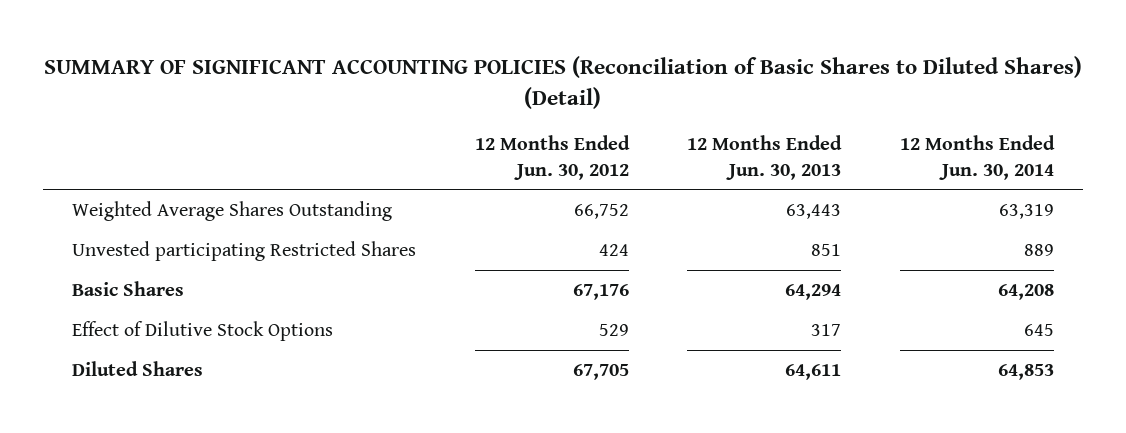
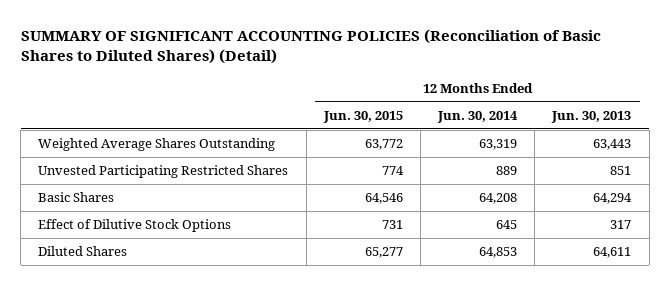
[474,135,630,180] 12 Months Ended Jun. 30, 2012 -> none
none -> [322,110,403,123] Jun. 30, 2015
[72,240,417,261] Unvested participating Restricted Shares -> [38,165,289,179] Unvested Participating Restricted Shares

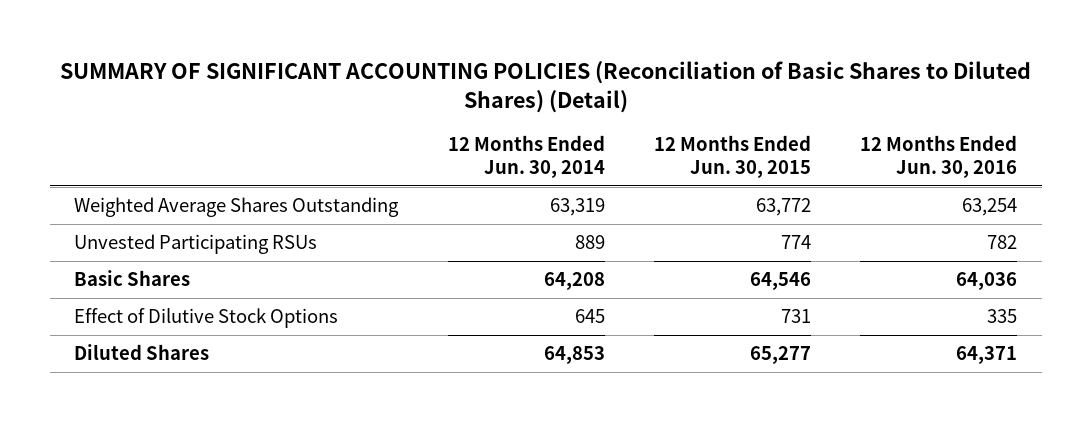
[551,110,632,123] Jun. 30, 2013 -> none
none -> [860,135,1018,179] 12 Months Ended Jun. 30, 2016
[38,165,289,179] Unvested Participating Restricted Shares -> [74,234,318,255] Unvested Participating RSUs

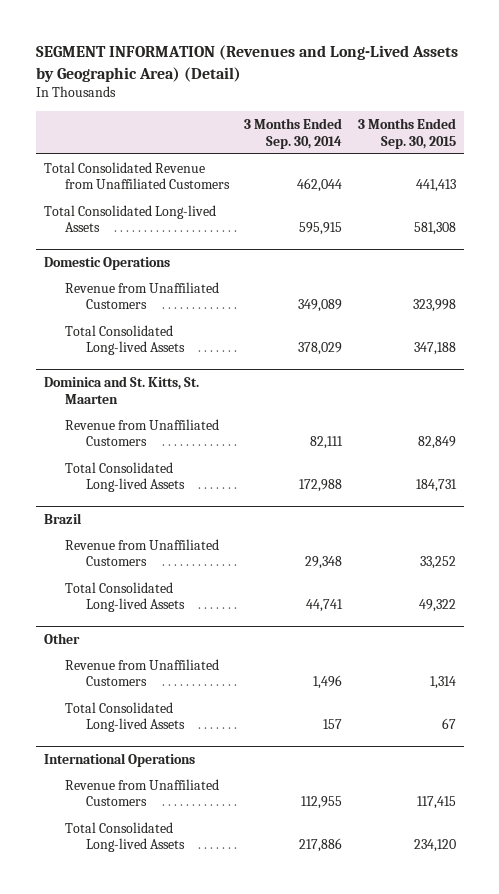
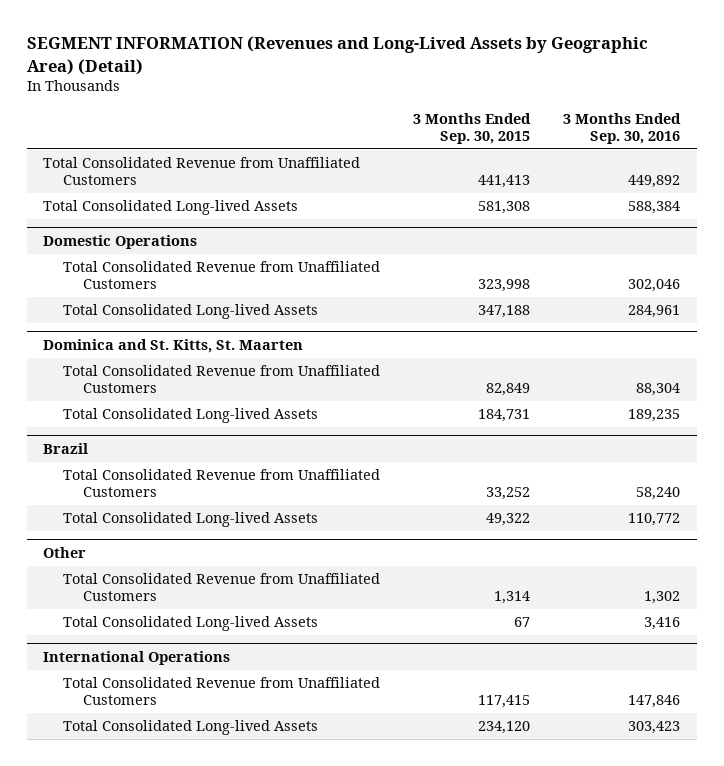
[244,117,343,149] 3 Months Ended Sep. 30, 2014 -> none
none -> [563,112,682,144] 3 Months Ended Sep. 30, 2016
[64,281,219,310] Revenue from Unaffiliated Customers -> [63,261,381,290] Total Consolidated Revenue from Unaffiliated Customers
[64,418,219,447] Revenue from Unaffiliated Customers -> [63,365,381,394] Total Consolidated Revenue from Unaffiliated Customers
[64,538,219,567] Revenue from Unaffiliated Customers -> [63,469,381,498] Total Consolidated Revenue from Unaffiliated Customers
[64,658,219,687] Revenue from Unaffiliated Customers -> [63,573,381,602] Total Consolidated Revenue from Unaffiliated Customers
[64,778,219,807] Revenue from Unaffiliated Customers -> [63,677,381,706] Total Consolidated Revenue from Unaffiliated Customers

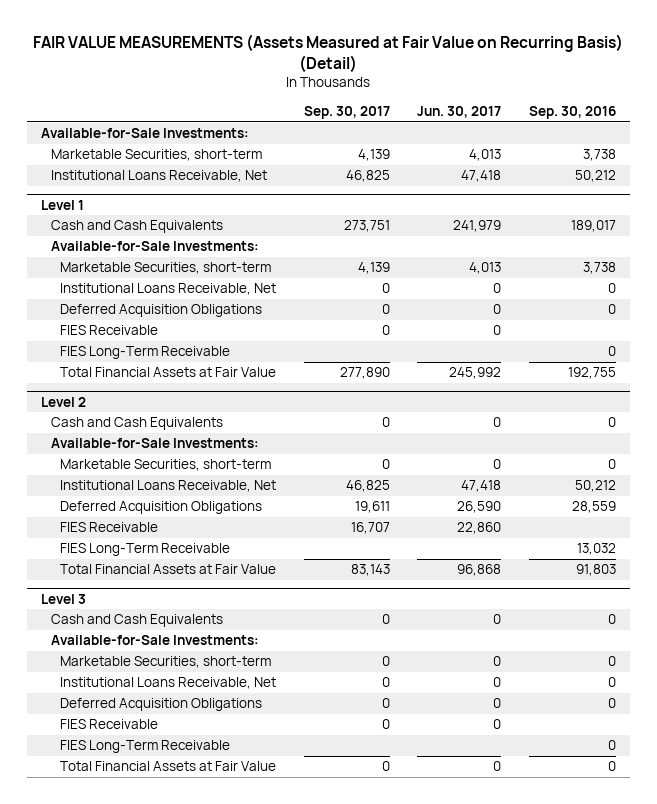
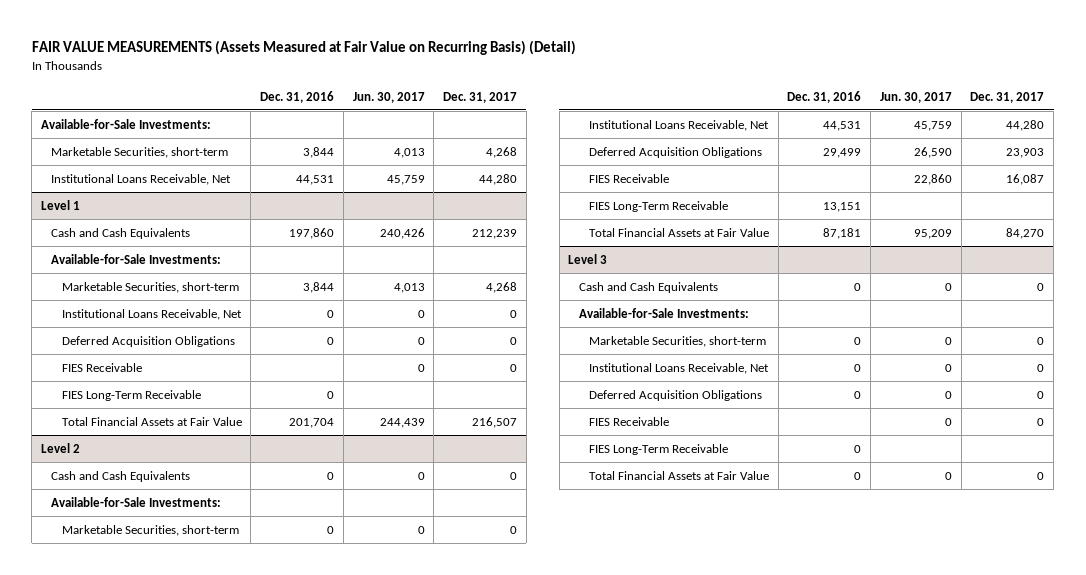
[303,106,390,120] Sep. 30, 2017 -> none
[529,106,617,120] Sep. 30, 2016 -> none
none -> [260,90,335,103] Dec. 31, 2016
none -> [443,91,518,103] Dec. 31, 2017
[461,170,502,183] 47,418 -> [386,174,425,185] 45,759
[453,220,502,233] 241,979 -> [379,227,425,239] 240,426
[449,367,502,380] 245,992 -> [379,417,425,428] 244,439
[461,480,502,493] 47,418 -> [913,120,952,131] 45,759
[457,564,502,577] 96,868 -> [913,228,952,239] 95,209

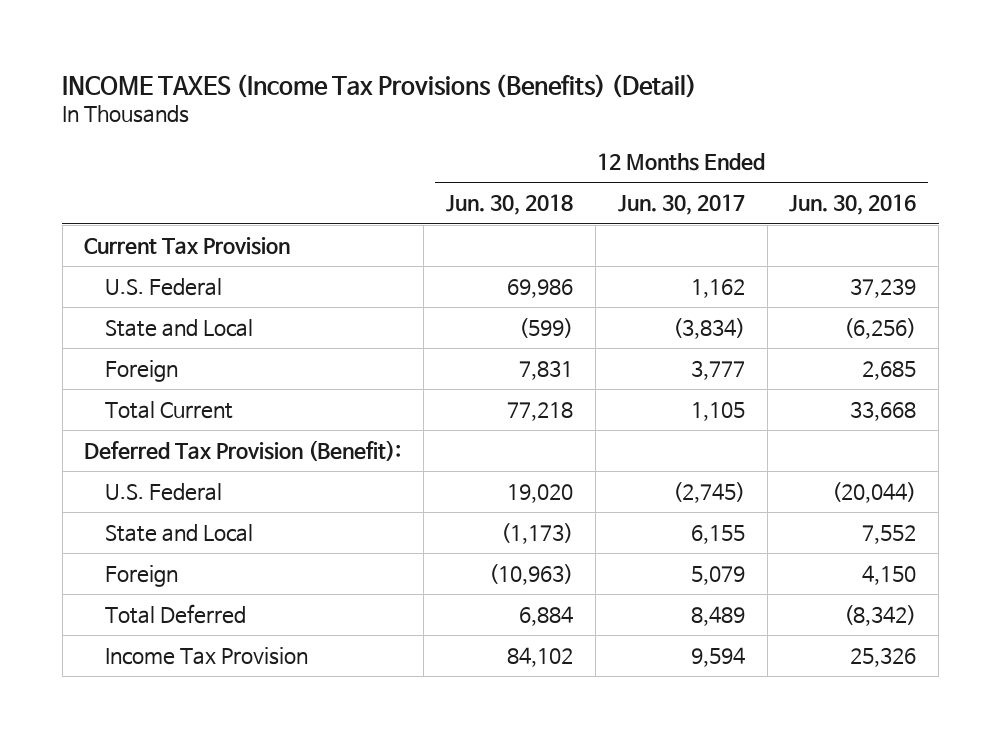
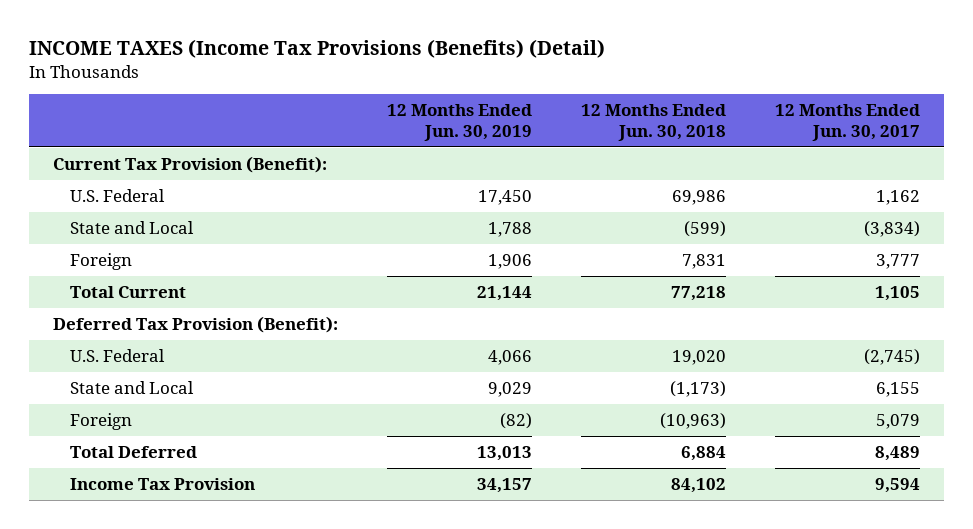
[789,194,917,216] Jun. 30, 2016 -> none
none -> [387,104,533,141] 12 Months Ended Jun. 30, 2019
[84,236,291,255] Current Tax Provision -> [53,156,328,174] Current Tax Provision (Benefit):

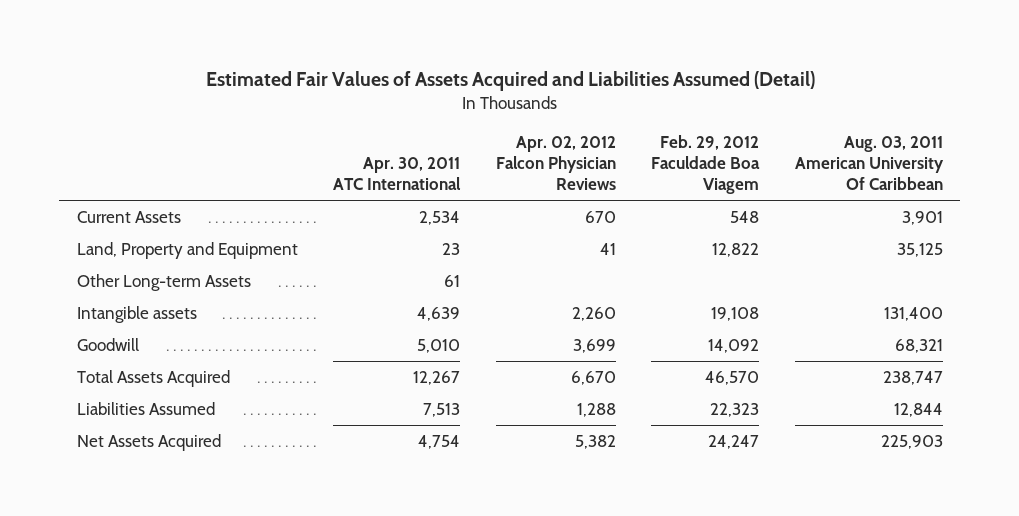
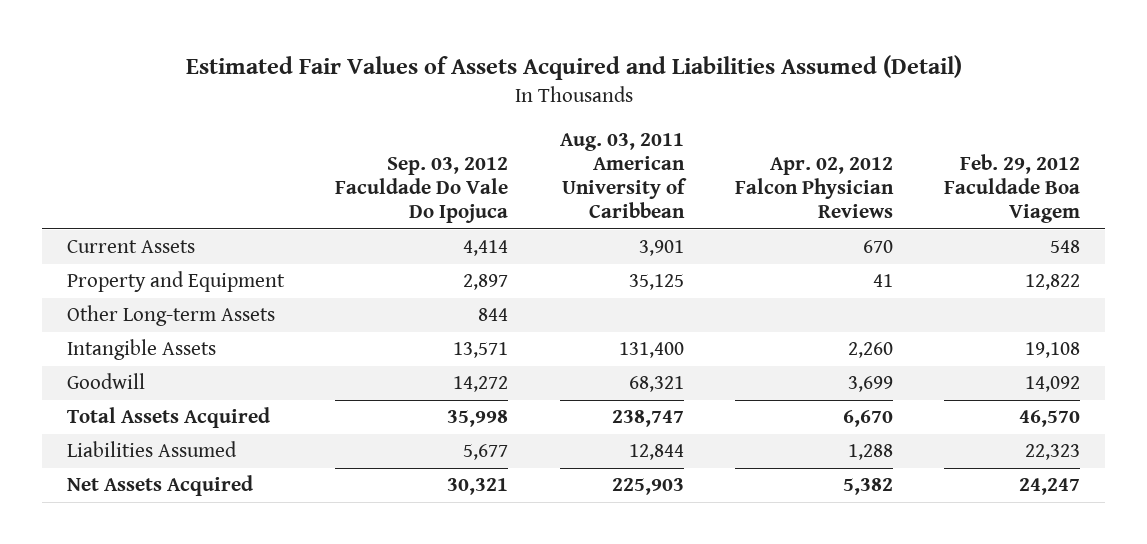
[333,157,462,191] Apr. 30, 2011 ATC International -> none
[794,136,944,191] Aug. 03, 2011 American University Of Caribbean -> none
none -> [335,157,509,224] Sep. 03, 2012 Faculdade Do Vale Do Ipojuca
none -> [559,132,687,219] Aug. 03, 2011 American University of Caribbean
[76,242,298,260] Land, Property and Equipment -> [67,271,286,293] Property and Equipment
[76,306,197,324] Intangible assets -> [67,339,217,361] Intangible Assets

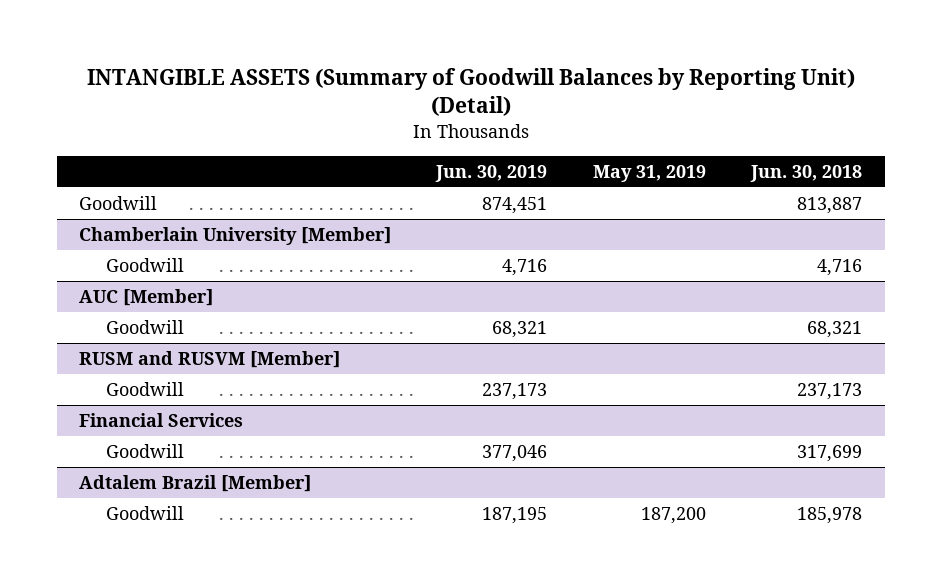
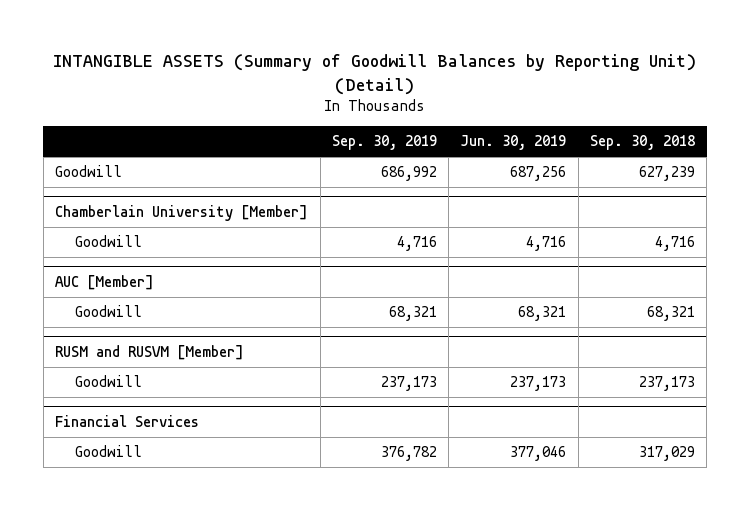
[592,164,706,182] May 31, 2019 -> none
[749,164,862,182] Jun. 30, 2018 -> none
none -> [331,135,437,151] Sep. 30, 2019
none -> [590,135,696,151] Sep. 30, 2018
[482,197,548,215] 874,451 -> [510,166,567,182] 687,256
[79,475,312,493] Adtalem Brazil [Member] -> none
[105,506,184,521] Goodwill -> none

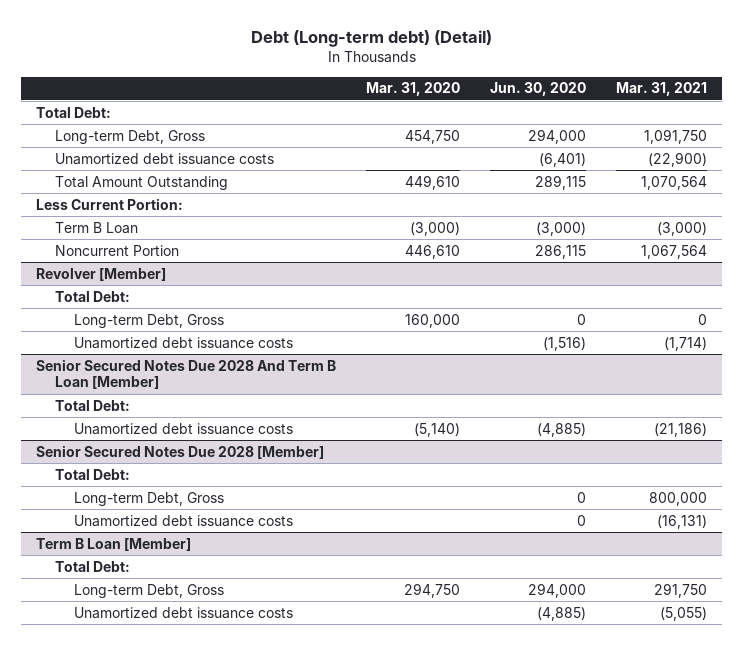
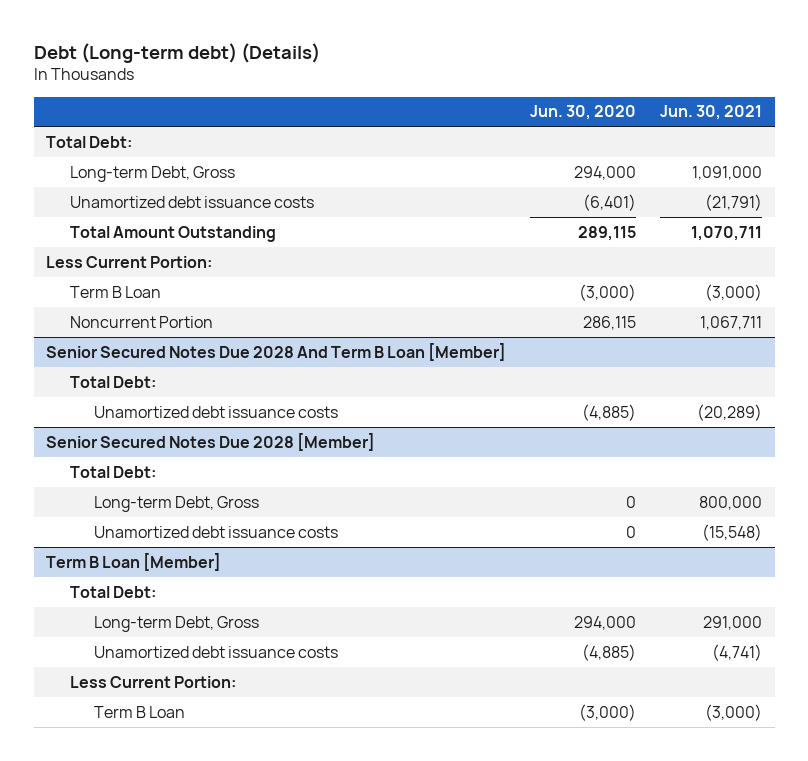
[250,30,492,48] Debt (Long-term debt) (Detail) -> [33,42,320,63] Debt (Long-term debt) (Details)
[366,82,461,97] Mar. 31, 2020 -> none
[616,82,708,97] Mar. 31, 2021 -> none
none -> [660,105,763,121] Jun. 30, 2021
[36,267,167,281] Revolver [Member] -> none
[55,290,131,302] Total Debt: -> none
[73,313,224,328] Long-term Debt, Gross -> none
[73,336,293,349] Unamortized debt issuance costs -> none
none -> [70,675,237,688] Less Current Portion:
none -> [94,705,186,718] Term B Loan

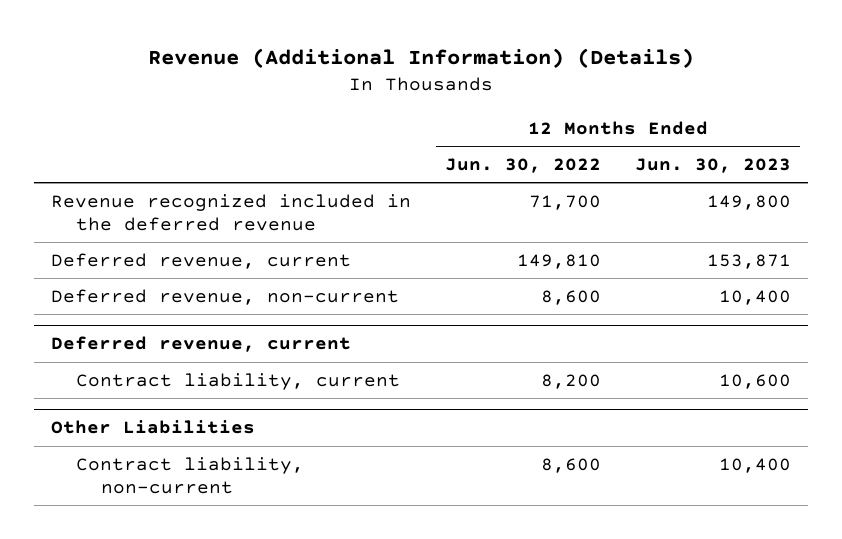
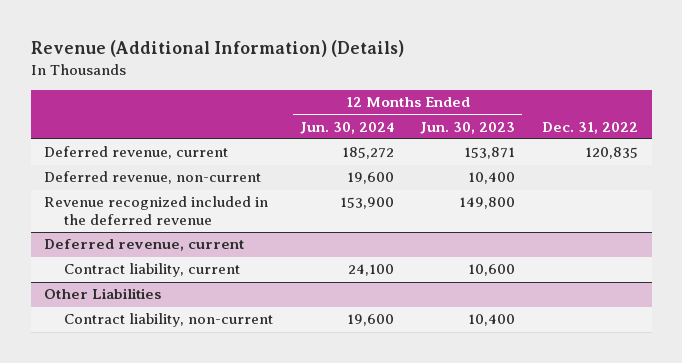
[445,157,602,173] Jun. 30, 2022 -> none
none -> [299,121,394,134] Jun. 30, 2024
none -> [542,121,639,134] Dec. 31, 2022
[50,193,411,231] Revenue recognized included in the deferred revenue -> [44,196,269,226] Revenue recognized included in the deferred revenue

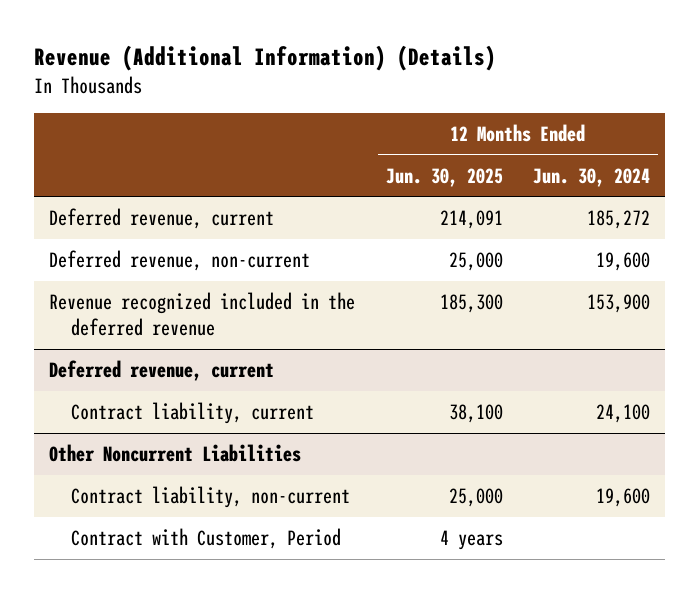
[420,121,516,134] Jun. 30, 2023 -> none
[542,121,639,134] Dec. 31, 2022 -> none
none -> [385,167,503,187] Jun. 30, 2025
[44,288,162,300] Other Liabilities -> [49,443,302,462] Other Noncurrent Liabilities
none -> [71,527,342,549] Contract with Customer, Period

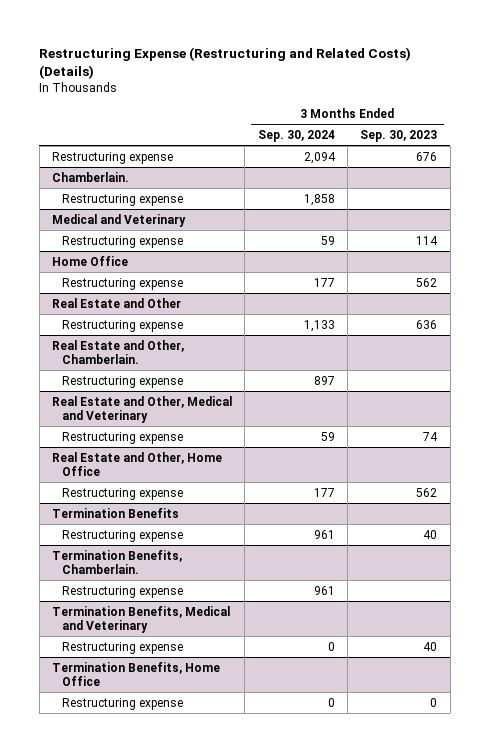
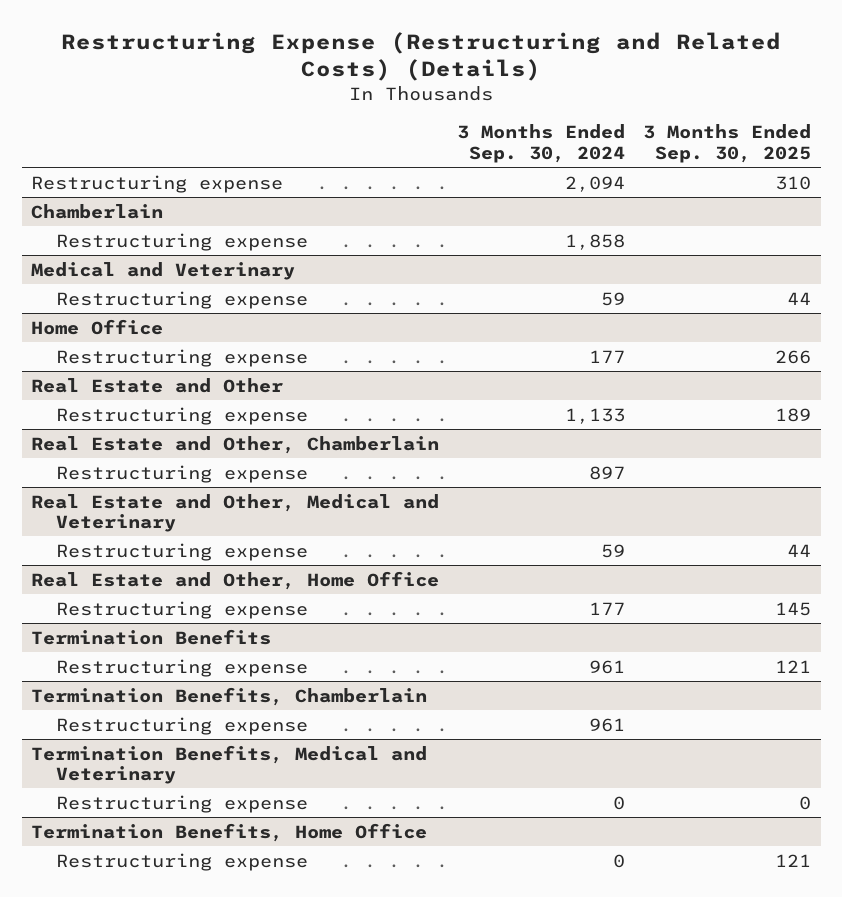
[360,130,438,143] Sep. 30, 2023 -> none
none -> [643,124,812,164] 3 Months Ended Sep. 30, 2025
[52,171,130,182] Chamberlain. -> [30,203,163,219] Chamberlain
[52,339,185,364] Real Estate and Other, Chamberlain. -> [30,435,439,454] Real Estate and Other, Chamberlain
[52,549,183,574] Termination Benefits, Chamberlain. -> [30,686,427,706] Termination Benefits, Chamberlain

